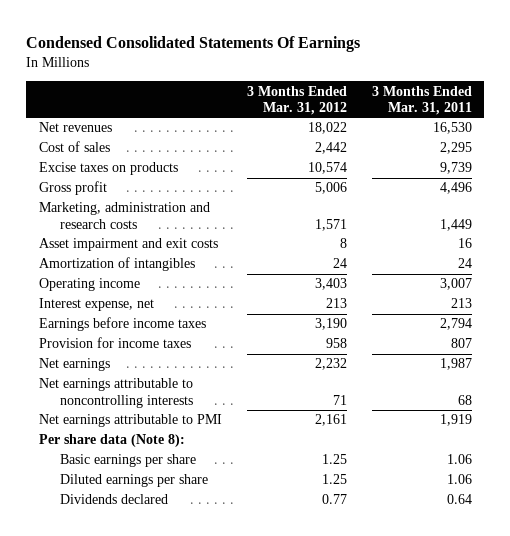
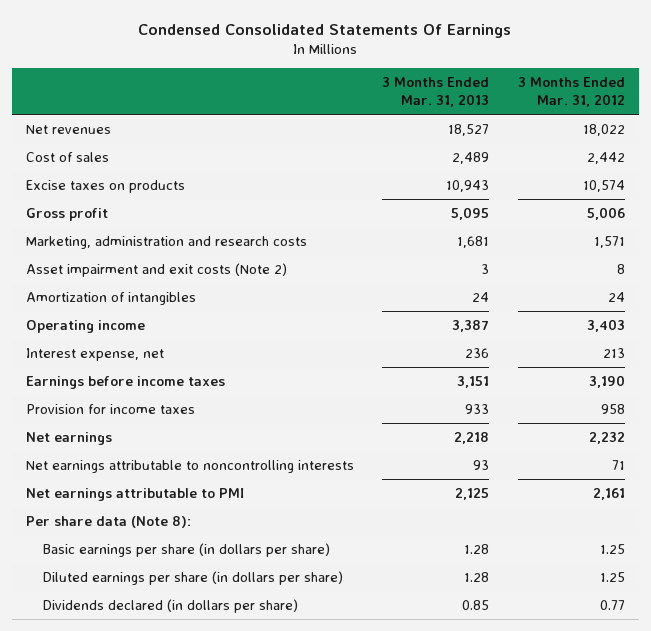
[371,85,472,115] 3 Months Ended Mar. 31, 2011 -> none
none -> [382,76,490,108] 3 Months Ended Mar. 31, 2013
[38,238,218,252] Asset impairment and exit costs -> [26,262,288,277] Asset impairment and exit costs (Note 2)
[59,454,196,468] Basic earnings per share -> [43,542,331,557] Basic earnings per share (in dollars per share)
[59,474,208,488] Diluted earnings per share -> [43,570,344,585] Diluted earnings per share (in dollars per share)
[59,494,168,505] Dividends declared -> [43,598,299,613] Dividends declared (in dollars per share)

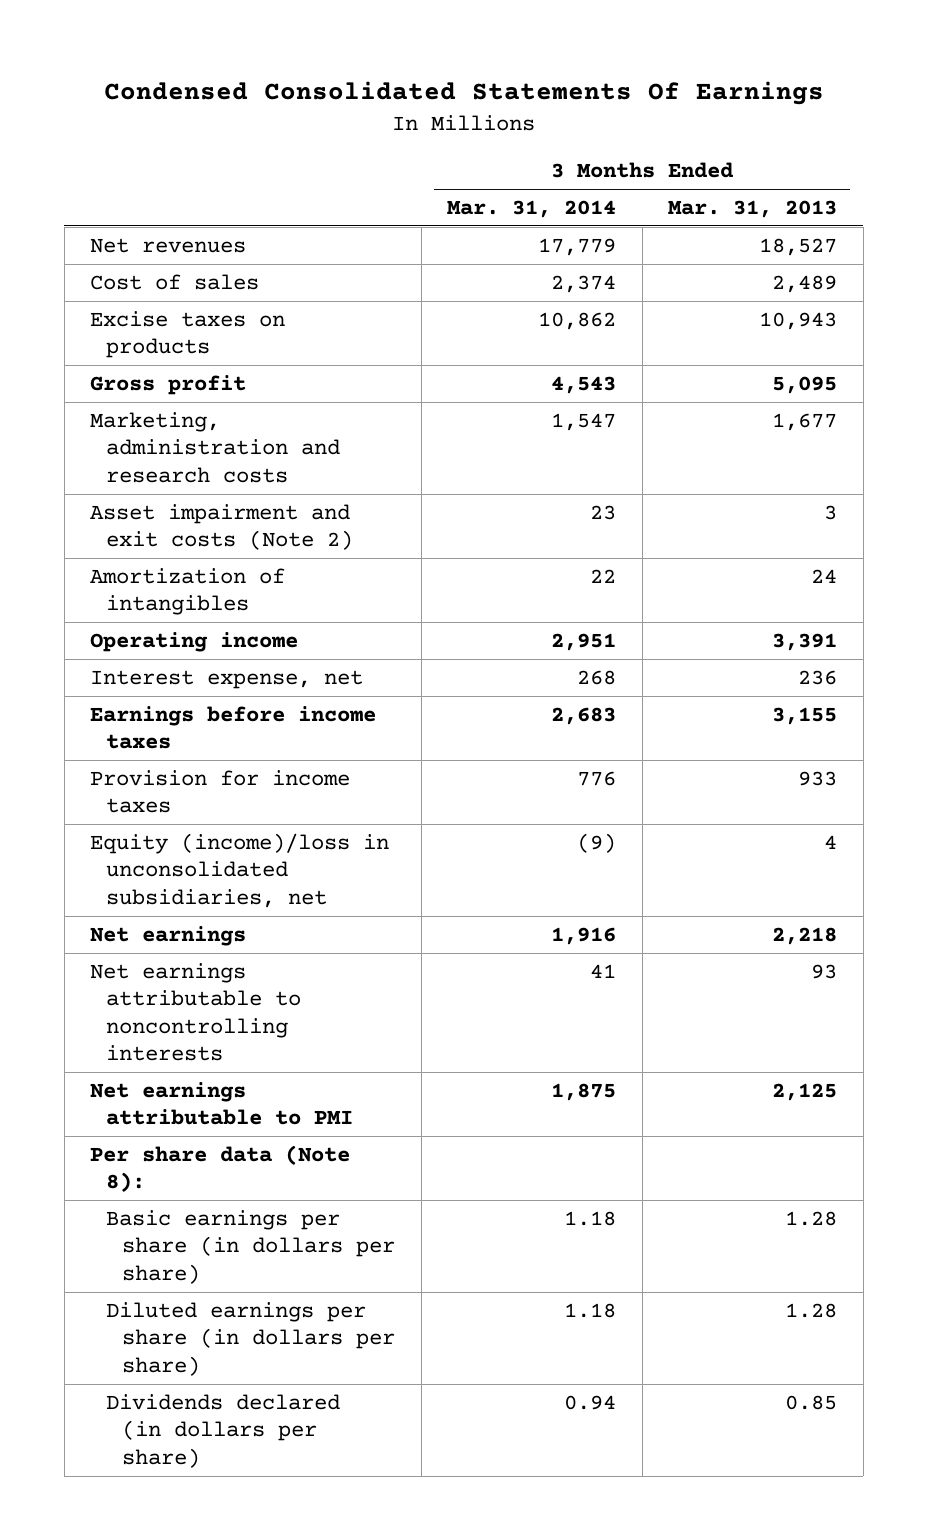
[517,76,625,108] 3 Months Ended Mar. 31, 2012 -> none
none -> [447,199,617,218] Mar. 31, 2014
[457,235,490,248] 1,681 -> [772,412,838,431] 1,677
[452,319,490,332] 3,387 -> [772,632,838,651] 3,391
[457,375,490,388] 3,151 -> [772,706,838,725] 3,155
none -> [90,832,390,908] Equity (income)/loss in unconsolidated subsidiaries, net

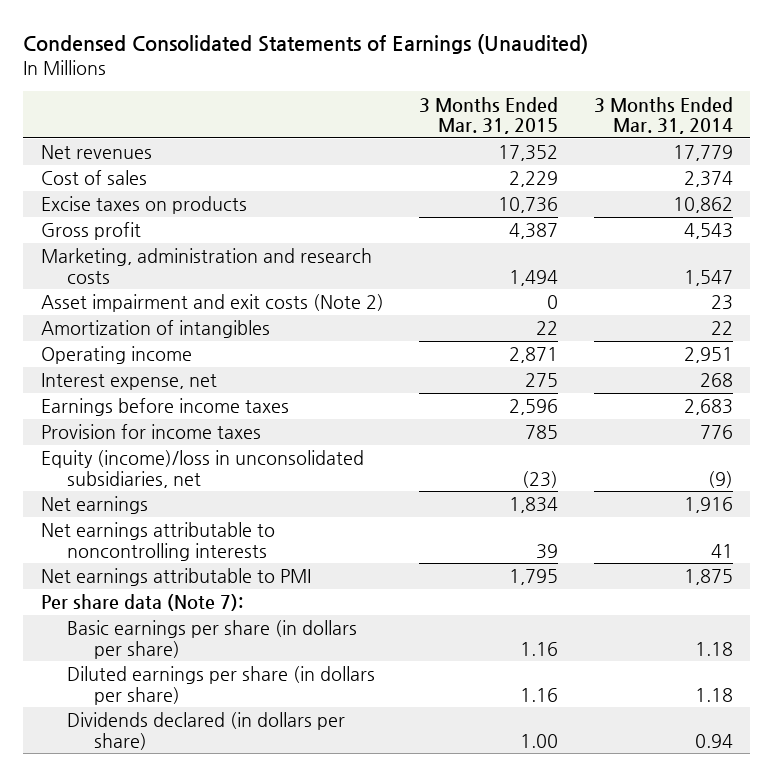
[103,81,824,106] Condensed Consolidated Statements Of Earnings -> [22,34,588,55] Condensed Consolidated Statements of Earnings (Unaudited)
[668,199,838,218] Mar. 31, 2013 -> none
none -> [419,96,559,135] 3 Months Ended Mar. 31, 2015
[90,1144,351,1193] Per share data (Note 8): -> [40,594,243,612] Per share data (Note 7):

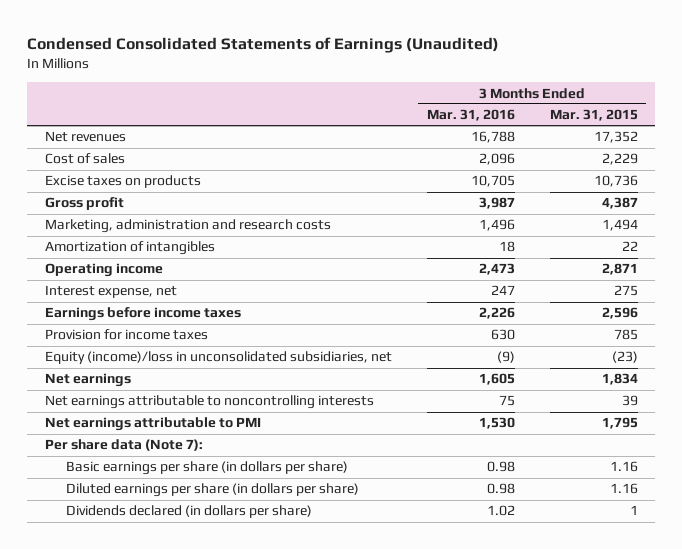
[593,96,733,135] 3 Months Ended Mar. 31, 2014 -> none
none -> [426,109,515,122] Mar. 31, 2016
[40,294,384,313] Asset impairment and exit costs (Note 2) -> none
[520,733,559,748] 1.00 -> [629,505,638,516] 1

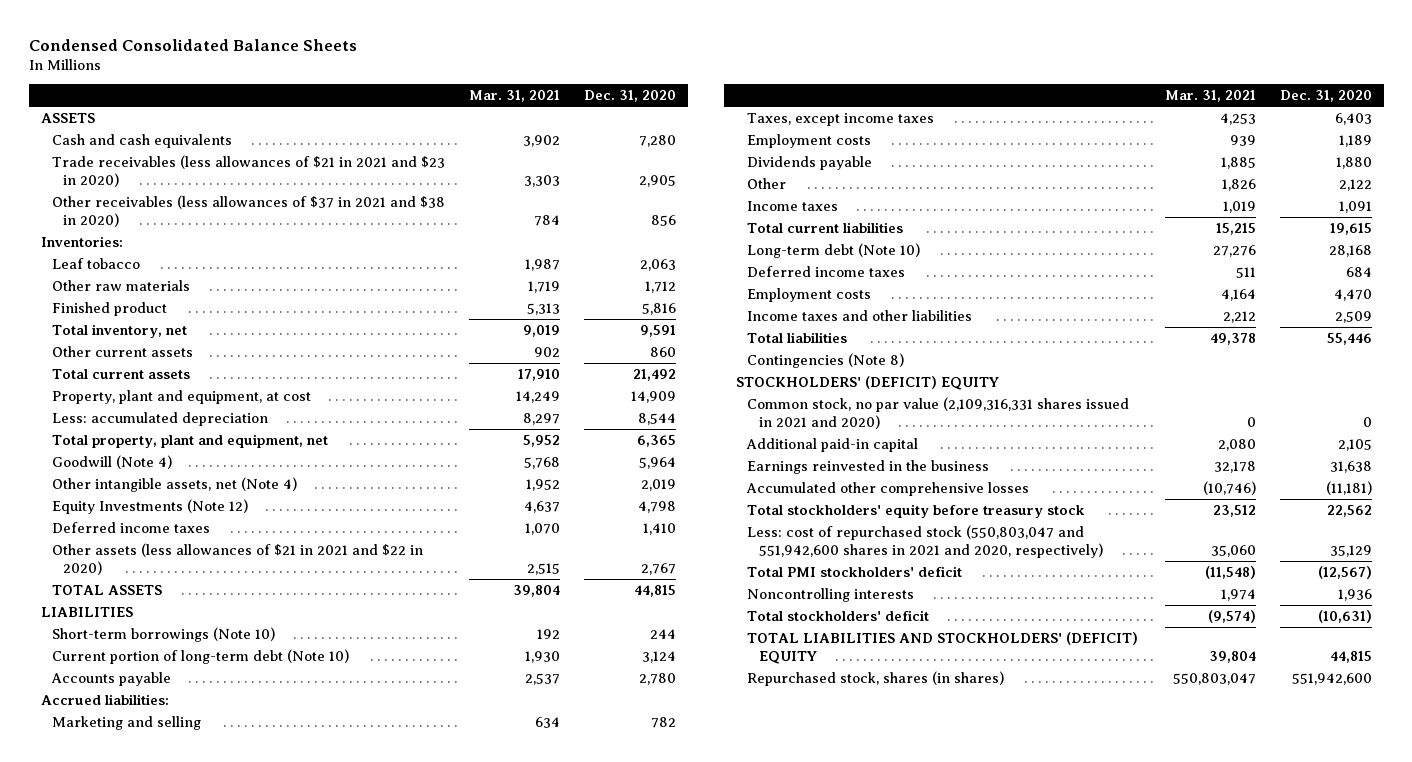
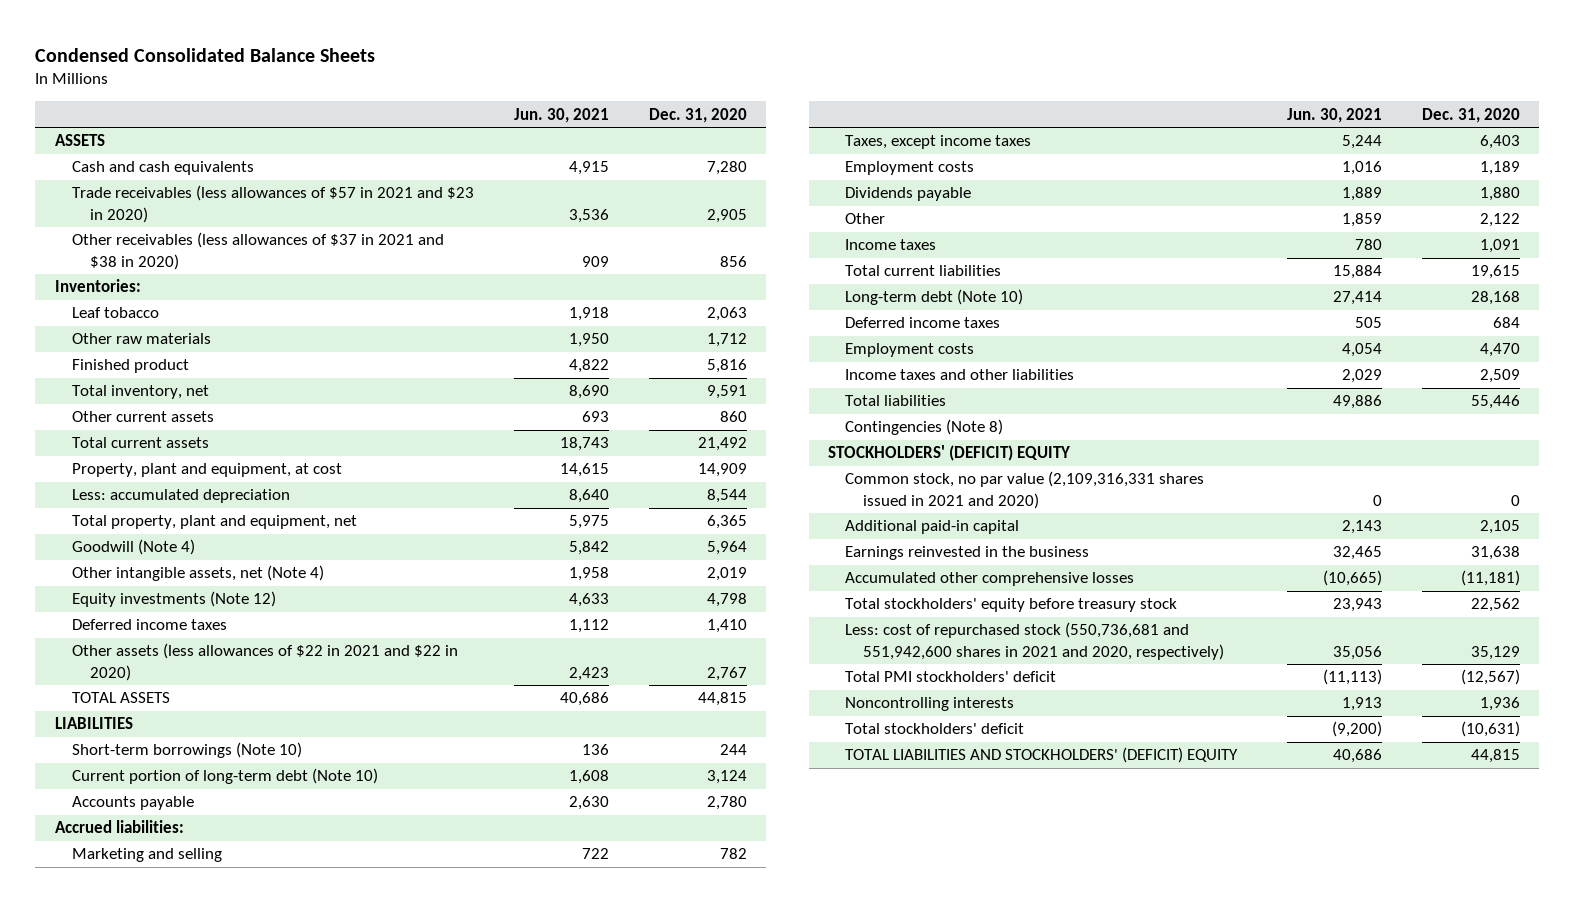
[469,90,561,103] Mar. 31, 2021 -> none
none -> [514,107,610,123] Jun. 30, 2021
[51,154,445,188] Trade receivables (less allowances of $21 in 2021 and $23 in 2020) -> [72,185,475,223] Trade receivables (less allowances of $57 in 2021 and $23 in 2020)
[51,498,248,514] Equity Investments (Note 12) -> [72,591,277,608] Equity investments (Note 12)
[51,542,423,576] Other assets (less allowances of $21 in 2021 and $22 in 2020) -> [72,643,459,681] Other assets (less allowances of $22 in 2021 and $22 in 2020)
[747,524,1103,559] Less: cost of repurchased stock (550,803,047 and 551,942,600 shares in 2021 and 2020, respectively) -> [845,622,1224,660] Less: cost of repurchased stock (550,736,681 and 551,942,600 shares in 2021 and 2020, respectively)
[747,670,1005,686] Repurchased stock, shares (in shares) -> none

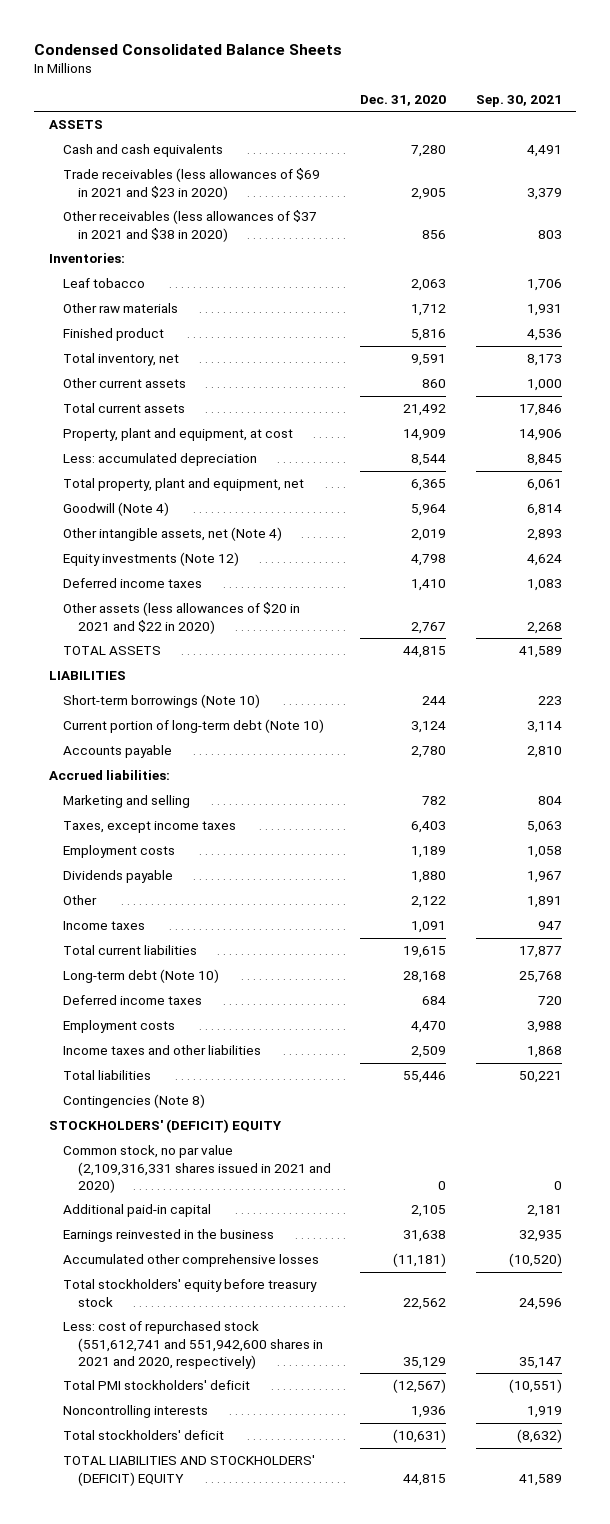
[514,107,610,123] Jun. 30, 2021 -> none
none -> [475,94,562,107] Sep. 30, 2021
[72,185,475,223] Trade receivables (less allowances of $57 in 2021 and $23 in 2020) -> [63,168,321,200] Trade receivables (less allowances of $69 in 2021 and $23 in 2020)
[72,643,459,681] Other assets (less allowances of $22 in 2021 and $22 in 2020) -> [63,602,301,634] Other assets (less allowances of $20 in 2021 and $22 in 2020)
[845,622,1224,660] Less: cost of repurchased stock (550,736,681 and 551,942,600 shares in 2021 and 2020, respectively) -> [63,1321,323,1369] Less: cost of repurchased stock (551,612,741 and 551,942,600 shares in 2021 and 2020, respectively)

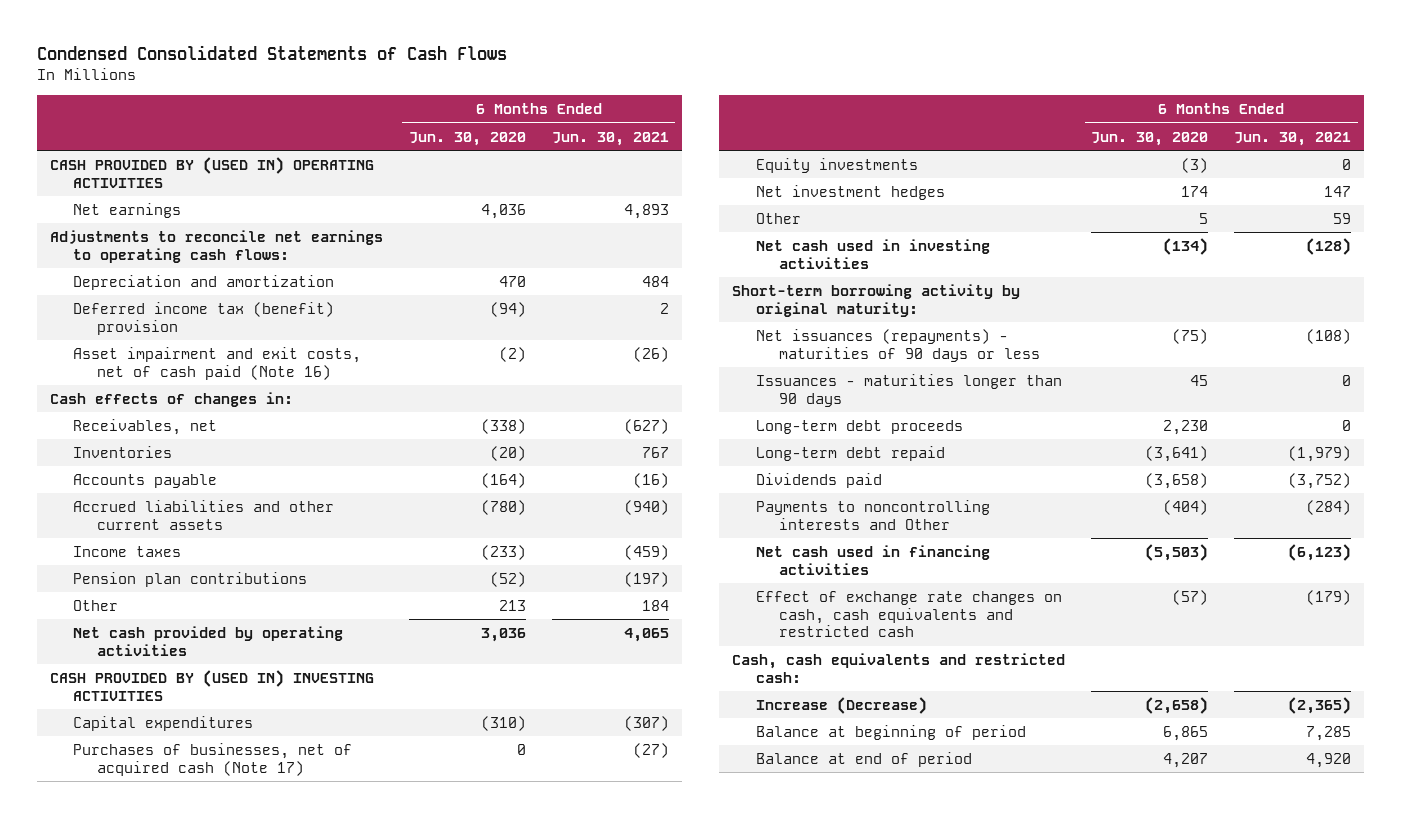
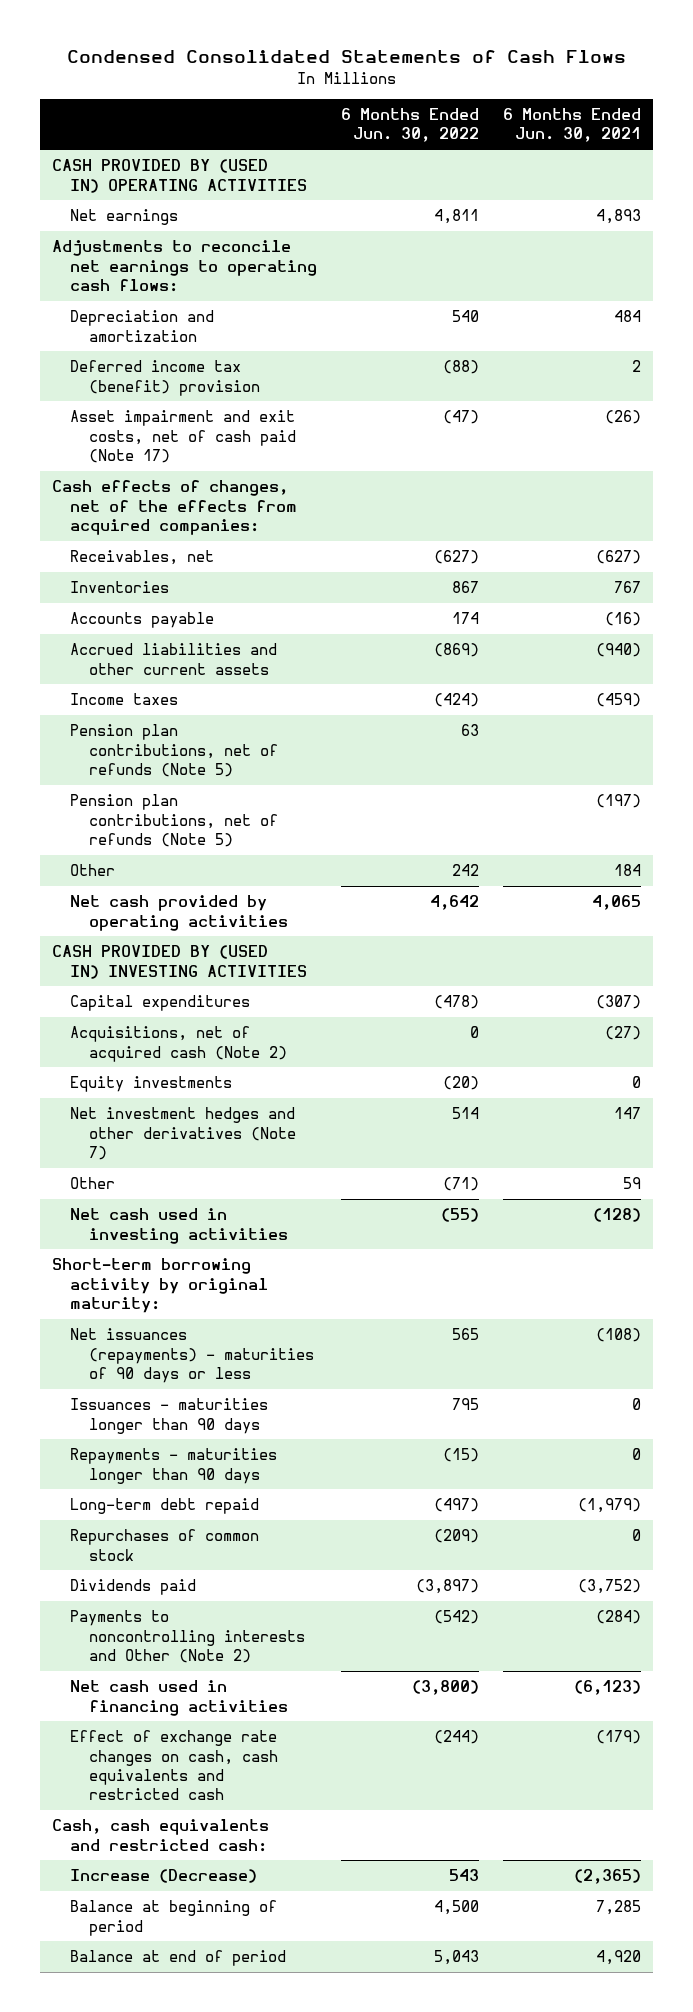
[408,131,526,146] Jun. 30, 2020 -> none
none -> [341,108,480,143] 6 Months Ended Jun. 30, 2022
[73,346,362,380] Asset impairment and exit costs, net of cash paid (Note 16) -> [70,410,296,463] Asset impairment and exit costs, net of cash paid (Note 17)
[49,391,293,407] Cash effects of changes in: -> [51,480,298,535] Cash effects of changes, net of the effects from acquired companies:
none -> [70,724,278,777] Pension plan contributions, net of refunds (Note 5)
[73,571,308,587] Pension plan contributions -> [70,794,278,847] Pension plan contributions, net of refunds (Note 5)
[73,742,353,776] Purchases of businesses, net of acquired cash (Note 17) -> [70,1026,287,1062] Acquisitions, net of acquired cash (Note 2)
[755,184,945,200] Net investment hedges -> [70,1107,296,1160] Net investment hedges and other derivatives (Note 7)
[755,419,963,434] Long-term debt proceeds -> none
none -> [70,1448,278,1484] Repayments - maturities longer than 90 days
none -> [70,1529,260,1561] Repurchases of common stock
[755,499,990,530] Payments to noncontrolling interests and Other -> [70,1610,305,1663] Payments to noncontrolling interests and Other (Note 2)

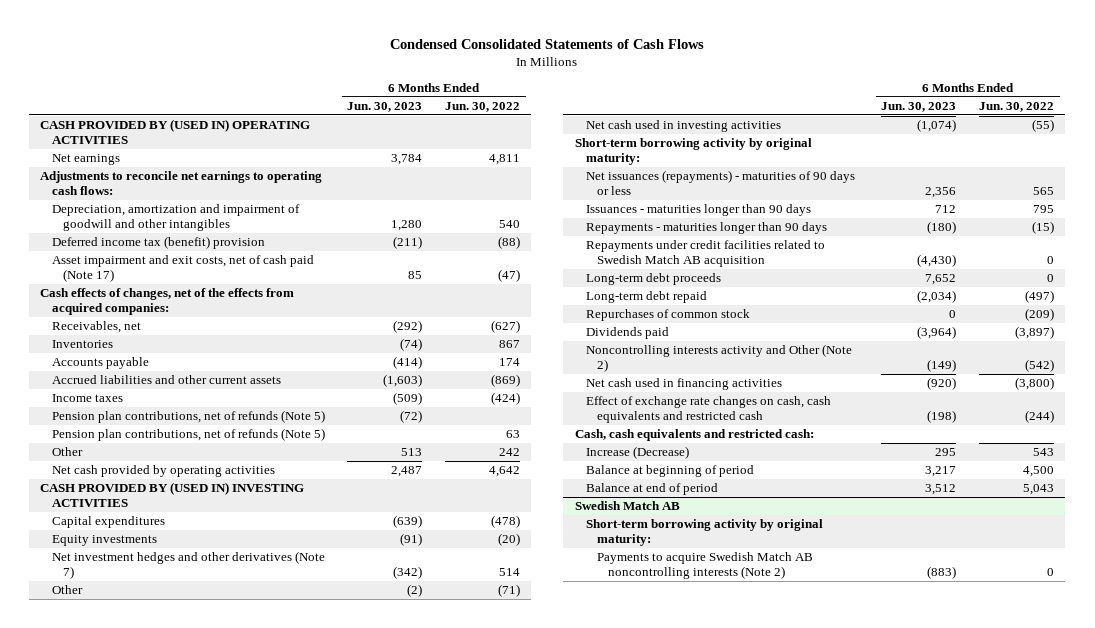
[503,108,642,143] 6 Months Ended Jun. 30, 2021 -> none
none -> [347,102,423,113] Jun. 30, 2023
[70,310,215,342] Depreciation and amortization -> none
none -> [51,204,300,231] Depreciation, amortization and impairment of goodwill and other intangibles
[70,724,278,777] Pension plan contributions, net of refunds (Note 5) -> [51,428,325,442] Pension plan contributions, net of refunds (Note 5)
[70,1026,287,1062] Acquisitions, net of acquired cash (Note 2) -> none
none -> [585,240,825,267] Repayments under credit facilities related to Swedish Match AB acquisition
none -> [585,273,721,286] Long-term debt proceeds
[70,1610,305,1663] Payments to noncontrolling interests and Other (Note 2) -> [585,344,852,372] Noncontrolling interests activity and Other (Note 2)
none -> [574,501,680,511] Swedish Match AB
none -> [585,519,823,546] Short-term borrowing activity by original maturity:
none -> [597,552,814,579] Payments to acquire Swedish Match AB noncontrolling interests (Note 2)

